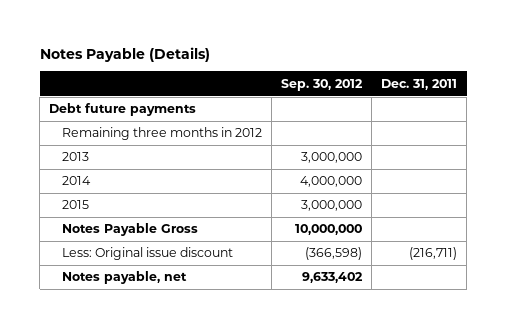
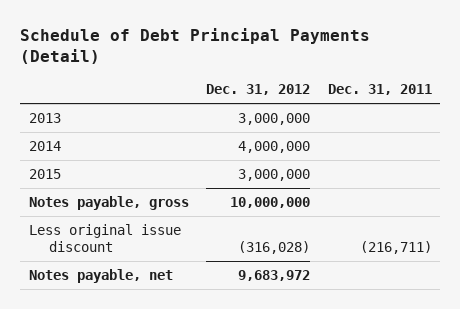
[39,46,210,62] Notes Payable (Details) -> [19,27,370,64] Schedule of Debt Principal Payments (Detail)
[281,78,364,91] Sep. 30, 2012 -> none
none -> [206,84,311,96] Dec. 31, 2012
[49,103,197,117] Debt future payments -> none
[62,127,263,141] Remaining three months in 2012 -> none
[62,223,199,237] Notes Payable Gross -> [28,195,189,210] Notes payable, gross
[62,247,234,261] Less: Original issue discount -> [28,223,181,252] Less original issue discount

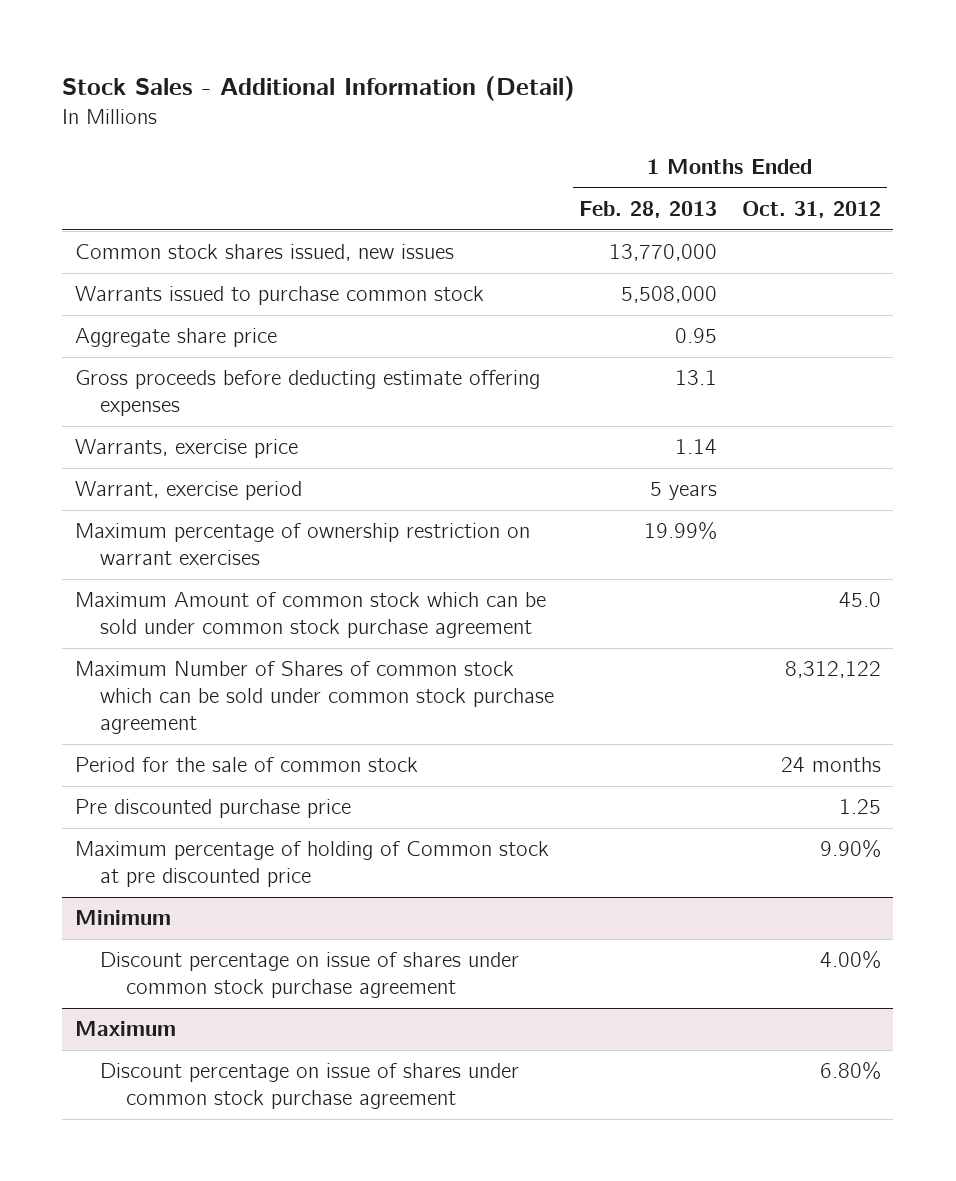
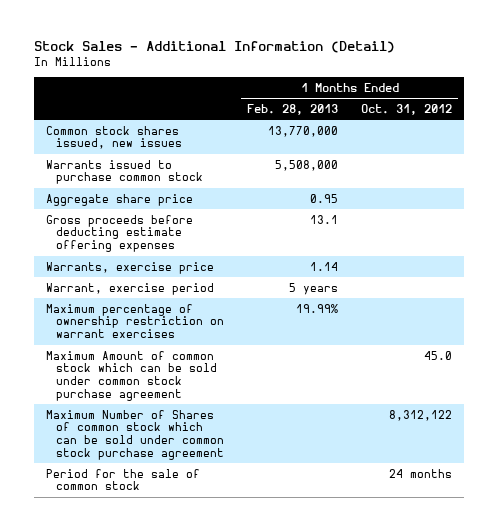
[74,799,351,819] Pre discounted purchase price -> none
[74,841,549,888] Maximum percentage of holding of Common stock at pre discounted price -> none
[74,910,171,926] Minimum -> none
[100,952,520,999] Discount percentage on issue of shares under common stock purchase agreement -> none
[74,1021,176,1037] Maximum -> none
[100,1063,520,1110] Discount percentage on issue of shares under common stock purchase agreement -> none

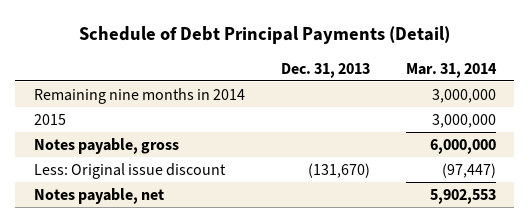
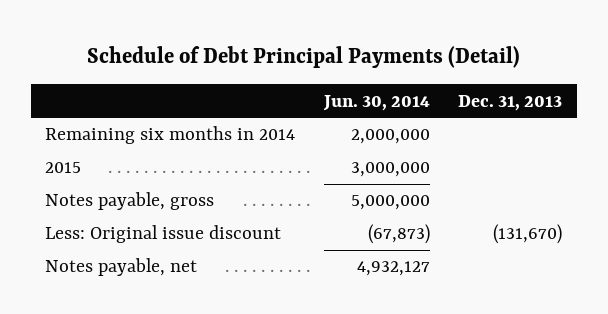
[405,62,497,78] Mar. 31, 2014 -> none
none -> [322,94,430,111] Jun. 30, 2014
[33,87,245,104] Remaining nine months in 2014 -> [45,126,296,145] Remaining six months in 2014

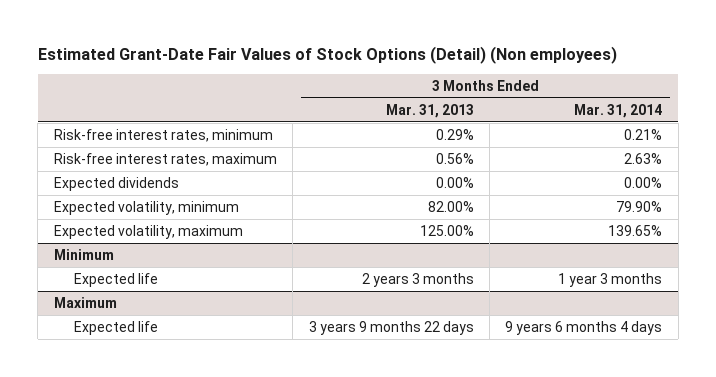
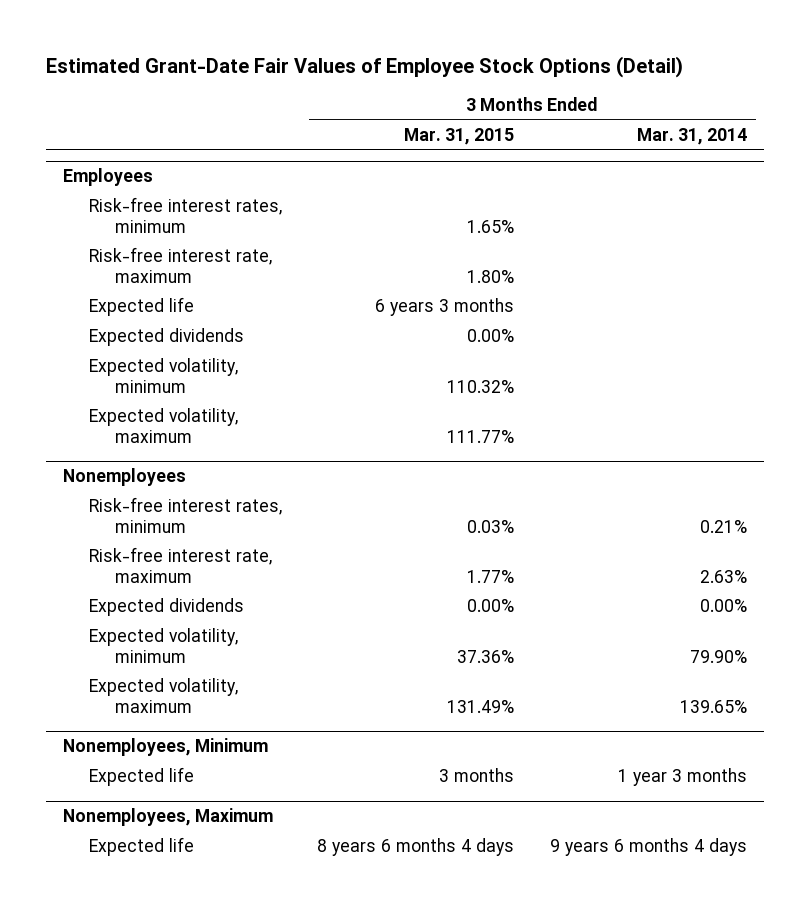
[37,45,617,64] Estimated Grant-Date Fair Values of Stock Options (Detail) (Non employees) -> [45,55,683,78] Estimated Grant-Date Fair Values of Employee Stock Options (Detail)
[385,103,474,118] Mar. 31, 2013 -> none
none -> [404,127,515,145] Mar. 31, 2015
none -> [63,168,154,187] Employees
none -> [89,197,283,233] Risk-free interest rates, minimum
none -> [89,247,273,283] Risk-free interest rate, maximum
none -> [89,297,195,317] Expected life
none -> [89,328,245,347] Expected dividends
none -> [89,358,239,393] Expected volatility, minimum
none -> [89,408,239,443] Expected volatility, maximum
none -> [63,468,187,487] Nonemployees
[53,153,277,167] Risk-free interest rates, maximum -> [89,547,273,583] Risk-free interest rate, maximum
[53,249,114,261] Minimum -> [63,738,269,757] Nonemployees, Minimum
[53,297,117,309] Maximum -> [63,808,274,827] Nonemployees, Maximum

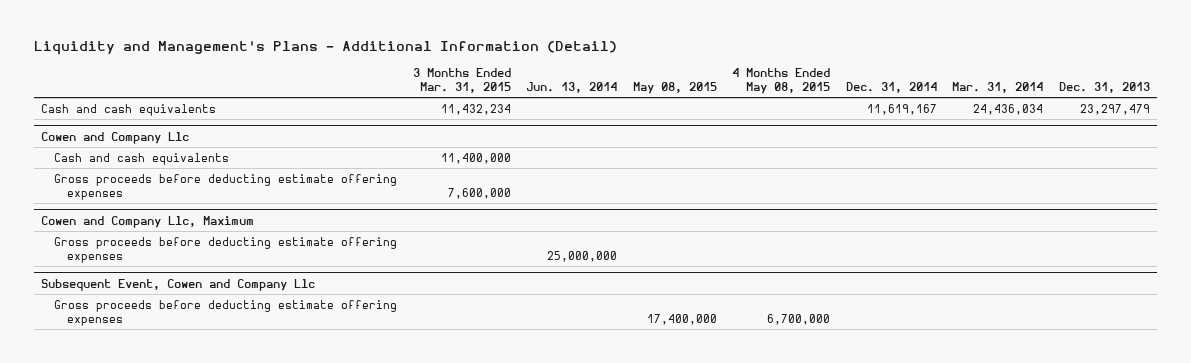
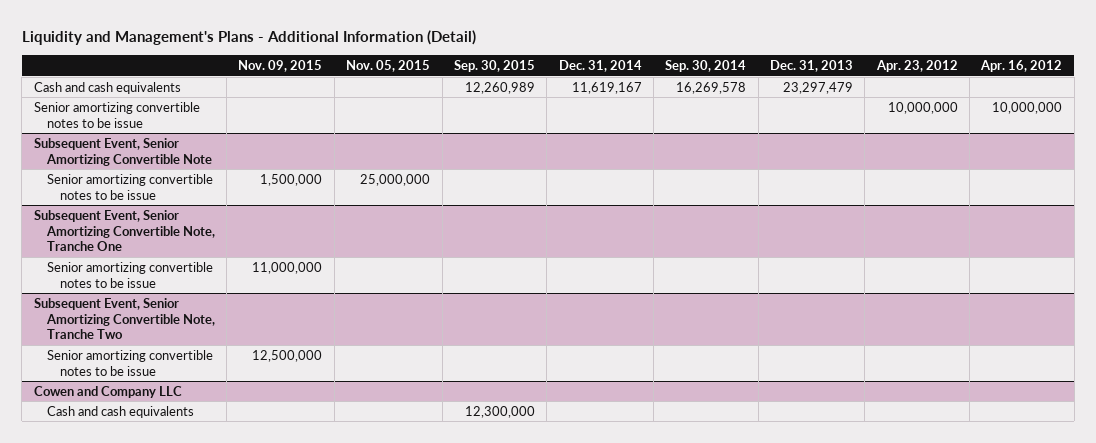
[412,68,511,94] 3 Months Ended Mar. 31, 2015 -> none
[526,82,618,94] Jun. 13, 2014 -> none
[632,82,717,95] May 08, 2015 -> none
[732,68,831,95] 4 Months Ended May 08, 2015 -> none
[952,82,1044,94] Mar. 31, 2014 -> none
none -> [238,60,323,73] Nov. 09, 2015
none -> [346,60,431,73] Nov. 05, 2015
none -> [453,60,535,73] Sep. 30, 2015
none -> [665,60,747,73] Sep. 30, 2014
none -> [875,60,958,73] Apr. 23, 2012
none -> [980,60,1063,73] Apr. 16, 2012
none -> [33,101,200,128] Senior amortizing convertible notes to be issue
none -> [33,137,212,166] Subsequent Event, Senior Amortizing Convertible Note
none -> [46,173,213,200] Senior amortizing convertible notes to be issue
none -> [33,209,215,252] Subsequent Event, Senior Amortizing Convertible Note, Tranche One
none -> [46,261,213,288] Senior amortizing convertible notes to be issue
none -> [33,297,215,340] Subsequent Event, Senior Amortizing Convertible Note, Tranche Two
none -> [46,349,213,376] Senior amortizing convertible notes to be issue
[41,131,190,144] Cowen and Company Llc -> [33,385,182,398] Cowen and Company LLC
[54,173,398,200] Gross proceeds before deducting estimate offering expenses -> none
[41,215,255,228] Cowen and Company Llc, Maximum -> none
[54,236,398,263] Gross proceeds before deducting estimate offering expenses -> none
[41,278,316,291] Subsequent Event, Cowen and Company Llc -> none
[54,299,398,326] Gross proceeds before deducting estimate offering expenses -> none

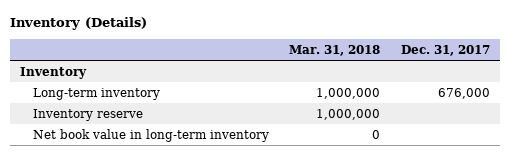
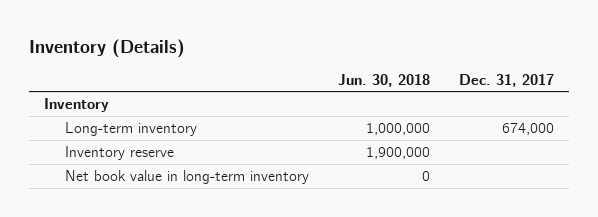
[289,44,381,56] Mar. 31, 2018 -> none
none -> [337,73,430,87] Jun. 30, 2018
[437,87,490,99] 676,000 -> [502,123,555,136] 674,000

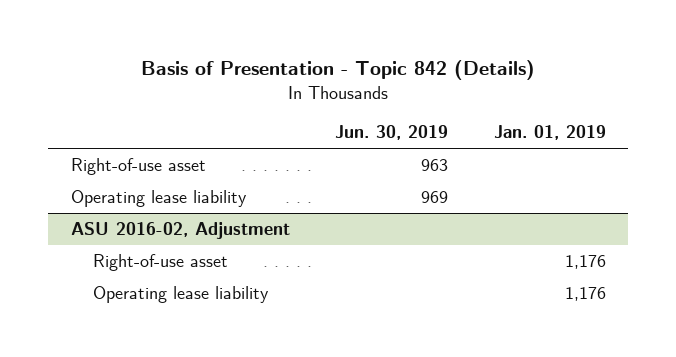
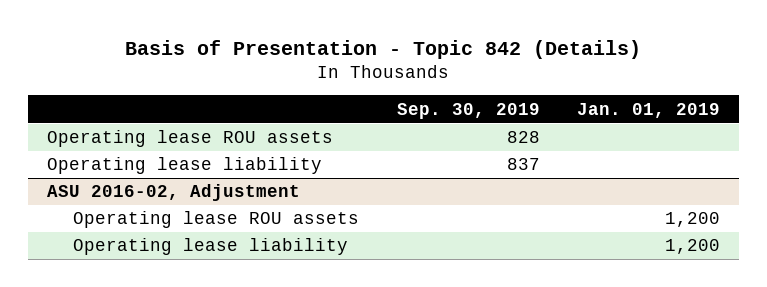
[335,125,449,141] Jun. 30, 2019 -> none
none -> [396,102,540,119] Sep. 30, 2019
[70,157,206,175] Right-of-use asset -> [46,130,333,148] Operating lease ROU assets
[92,253,228,271] Right-of-use asset -> none
none -> [73,211,360,229] Operating lease ROU assets
[564,286,606,301] 1,176 -> [665,239,721,255] 1,200

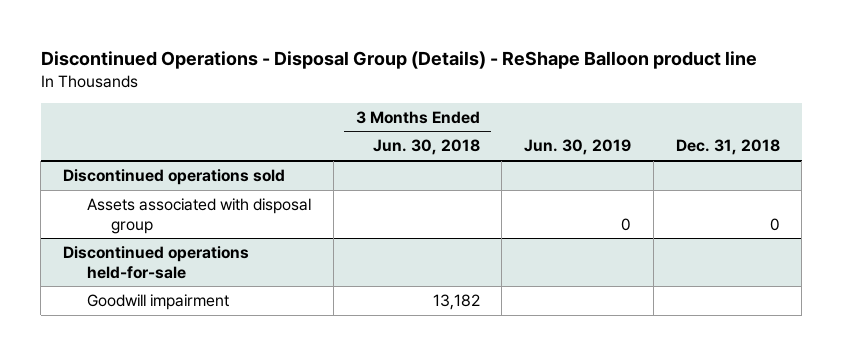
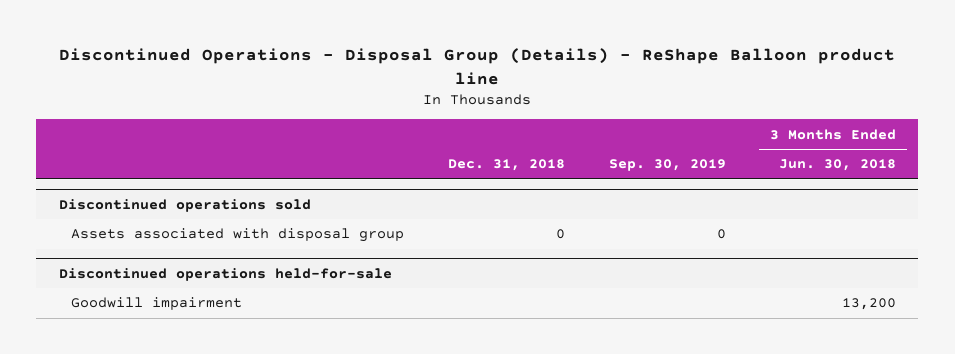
[524,139,632,156] Jun. 30, 2019 -> none
none -> [608,159,726,172] Sep. 30, 2019
[432,293,480,310] 13,182 -> [842,298,897,311] 13,200

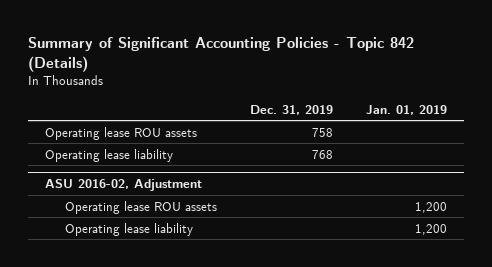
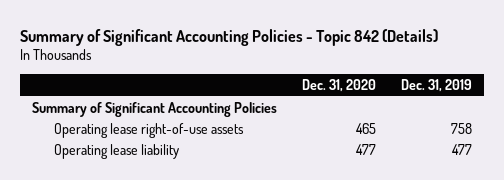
[366,104,448,115] Jan. 01, 2019 -> none
none -> [301,79,376,93] Dec. 31, 2020
[44,179,202,192] ASU 2016-02, Adjustment -> none
[64,200,217,214] Operating lease ROU assets -> none
[64,222,193,236] Operating lease liability -> none
none -> [32,101,278,117] Summary of Significant Accounting Policies
[44,126,197,140] Operating lease ROU assets -> [53,122,244,138] Operating lease right-of-use assets
[312,149,334,159] 768 -> [451,143,472,155] 477

